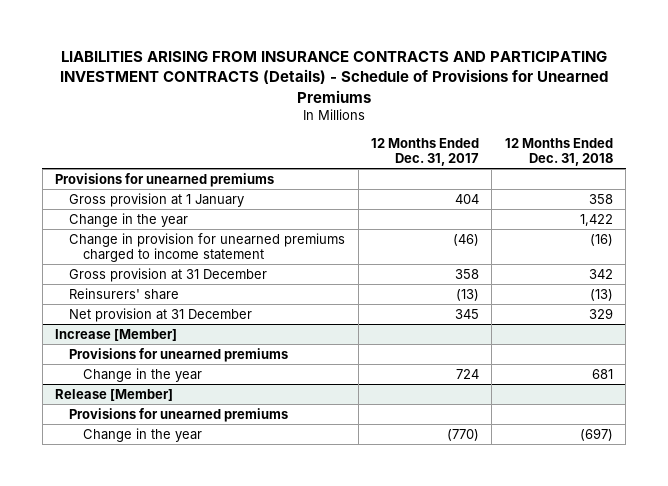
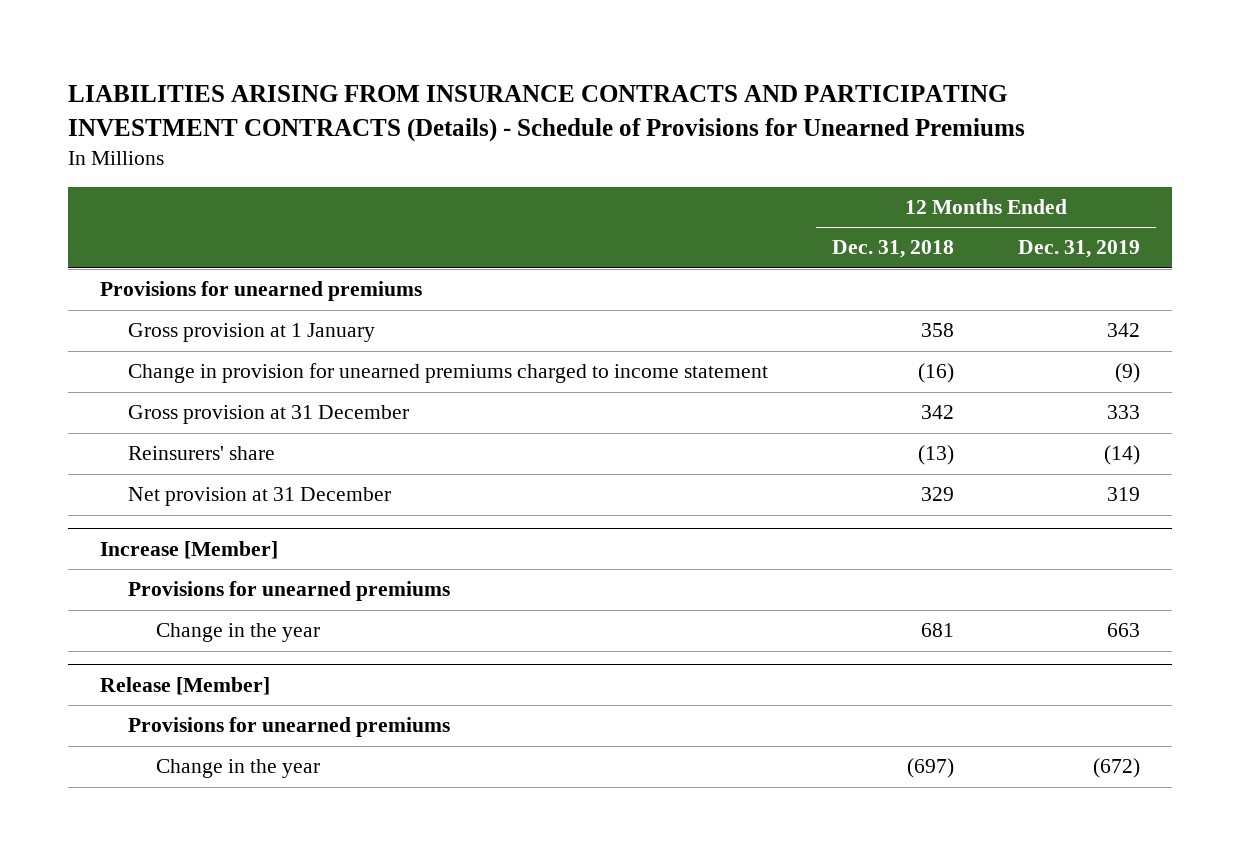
[371,137,480,167] 12 Months Ended Dec. 31, 2017 -> none
none -> [1017,240,1140,259] Dec. 31, 2019
[69,212,189,227] Change in the year -> none

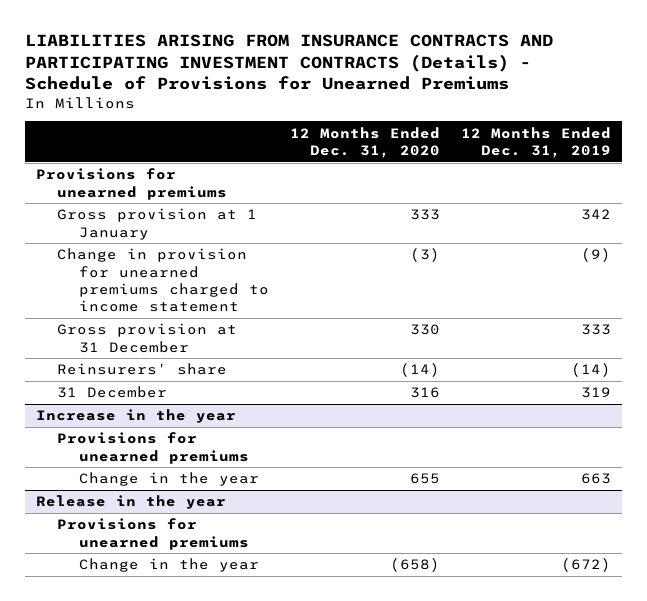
[831,240,954,259] Dec. 31, 2018 -> none
none -> [289,126,440,158] 12 Months Ended Dec. 31, 2020
[127,487,391,507] Net provision at 31 December -> [57,386,168,399] 31 December
[100,540,279,559] Increase [Member] -> [35,409,236,424] Increase in the year
[100,676,271,695] Release [Member] -> [35,495,226,510] Release in the year

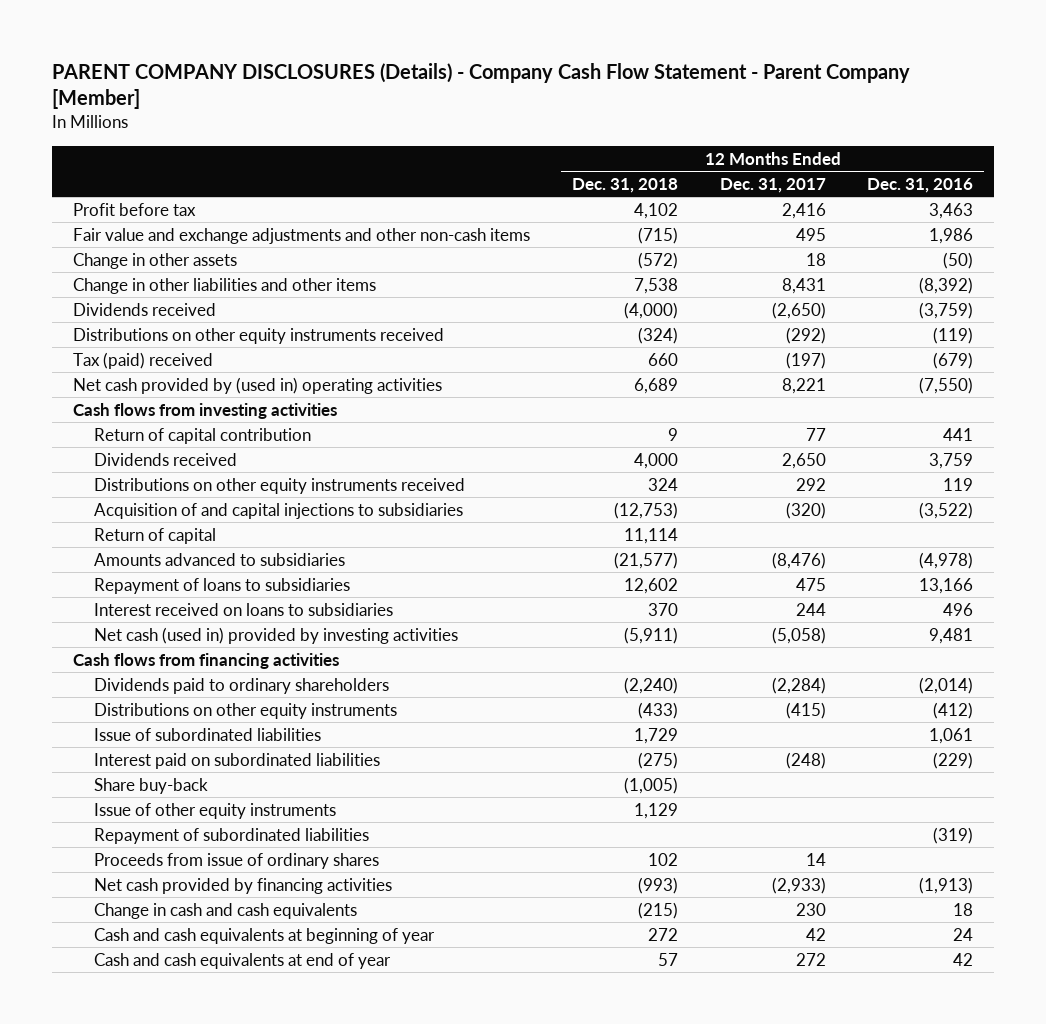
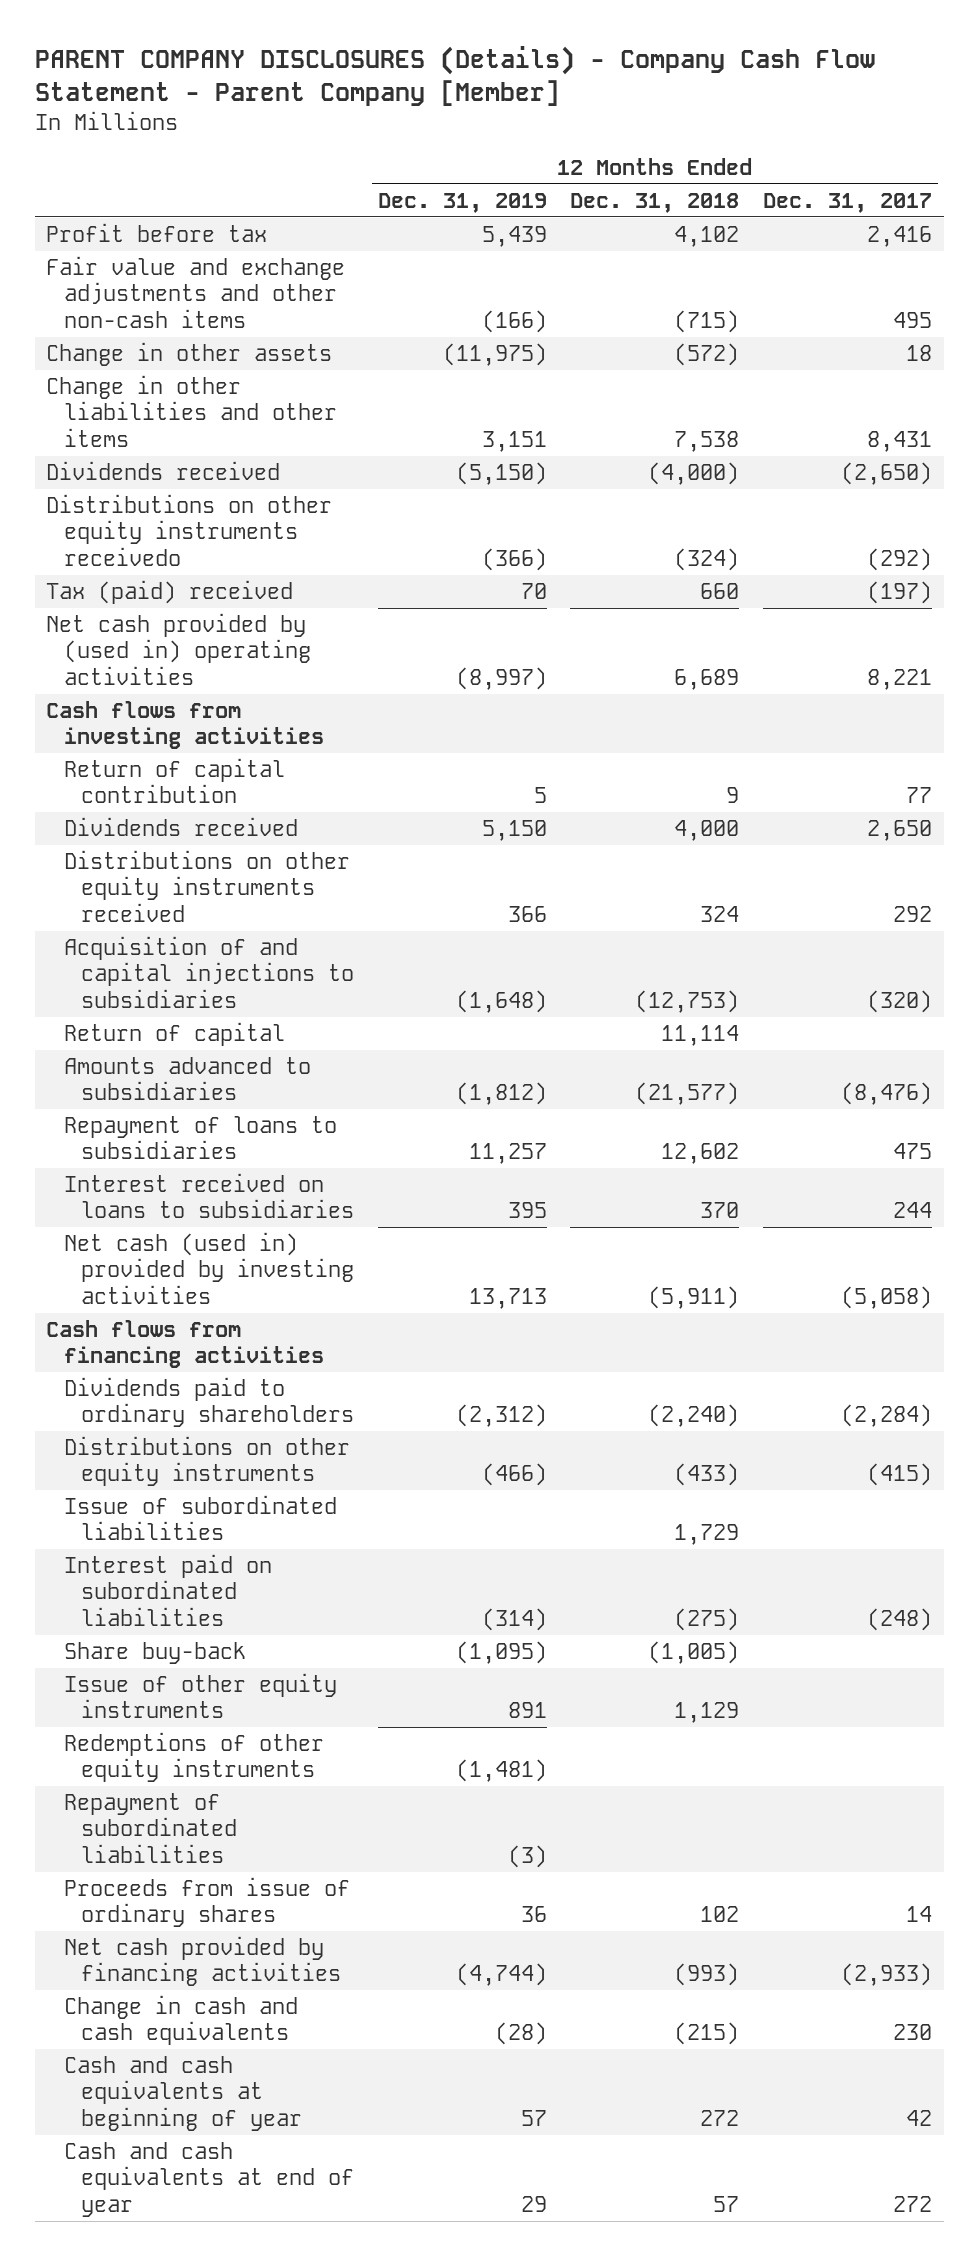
[867,177,974,193] Dec. 31, 2016 -> none
none -> [377,192,547,213] Dec. 31, 2019
[72,327,444,344] Distributions on other equity instruments received -> [46,493,333,566] Distributions on other equity instruments receivedº
none -> [63,1731,324,1783] Redemptions of other equity instruments

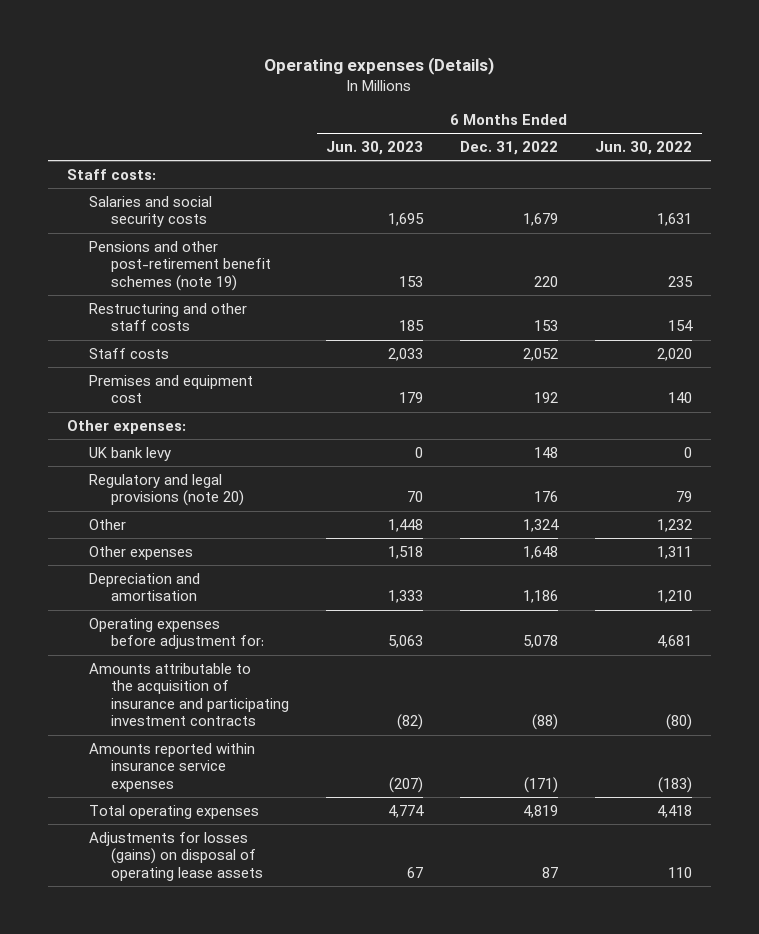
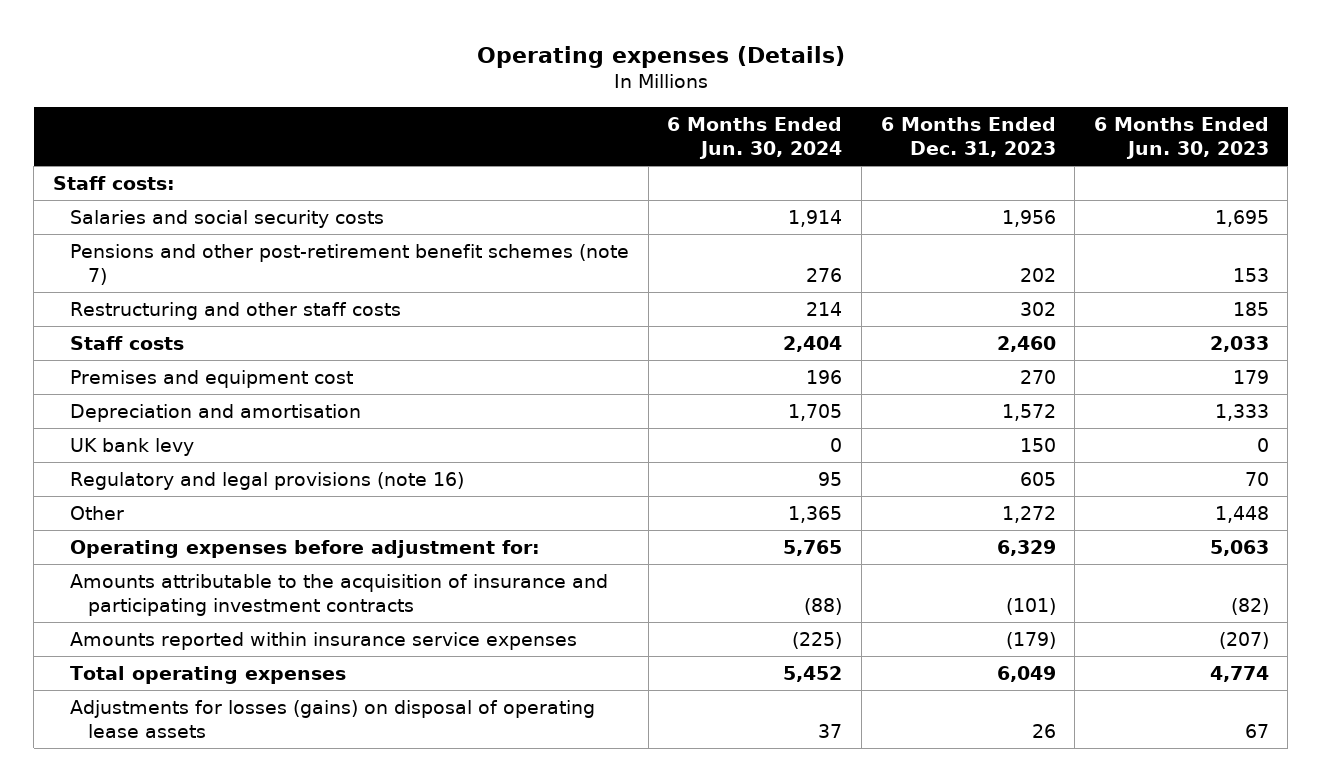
[460,141,559,156] Dec. 31, 2022 -> none
[595,141,693,156] Jun. 30, 2022 -> none
none -> [667,116,843,159] 6 Months Ended Jun. 30, 2024
none -> [880,116,1056,157] 6 Months Ended Dec. 31, 2023
[88,240,271,291] Pensions and other post-retirement benefit schemes (note 19) -> [70,243,630,286] Pensions and other post-retirement benefit schemes (note 7)
[66,419,186,434] Other expenses: -> none
[88,572,200,602] Depreciation and amortisation -> [70,403,362,422] Depreciation and amortisation
[88,473,244,507] Regulatory and legal provisions (note 20) -> [70,471,465,490] Regulatory and legal provisions (note 16)
[88,545,193,560] Other expenses -> none

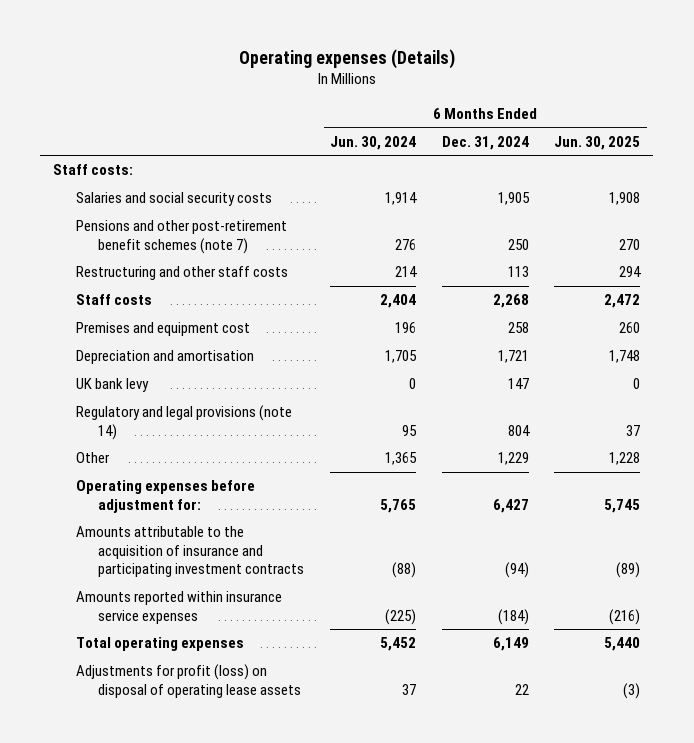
[880,116,1056,157] 6 Months Ended Dec. 31, 2023 -> none
[1093,116,1269,159] 6 Months Ended Jun. 30, 2023 -> none
none -> [441,135,529,150] Dec. 31, 2024
none -> [554,135,641,150] Jun. 30, 2025
[70,471,465,490] Regulatory and legal provisions (note 16) -> [75,405,292,440] Regulatory and legal provisions (note 14)
[70,699,596,739] Adjustments for losses (gains) on disposal of operating lease assets -> [75,664,302,698] Adjustments for profit (loss) on disposal of operating lease assets

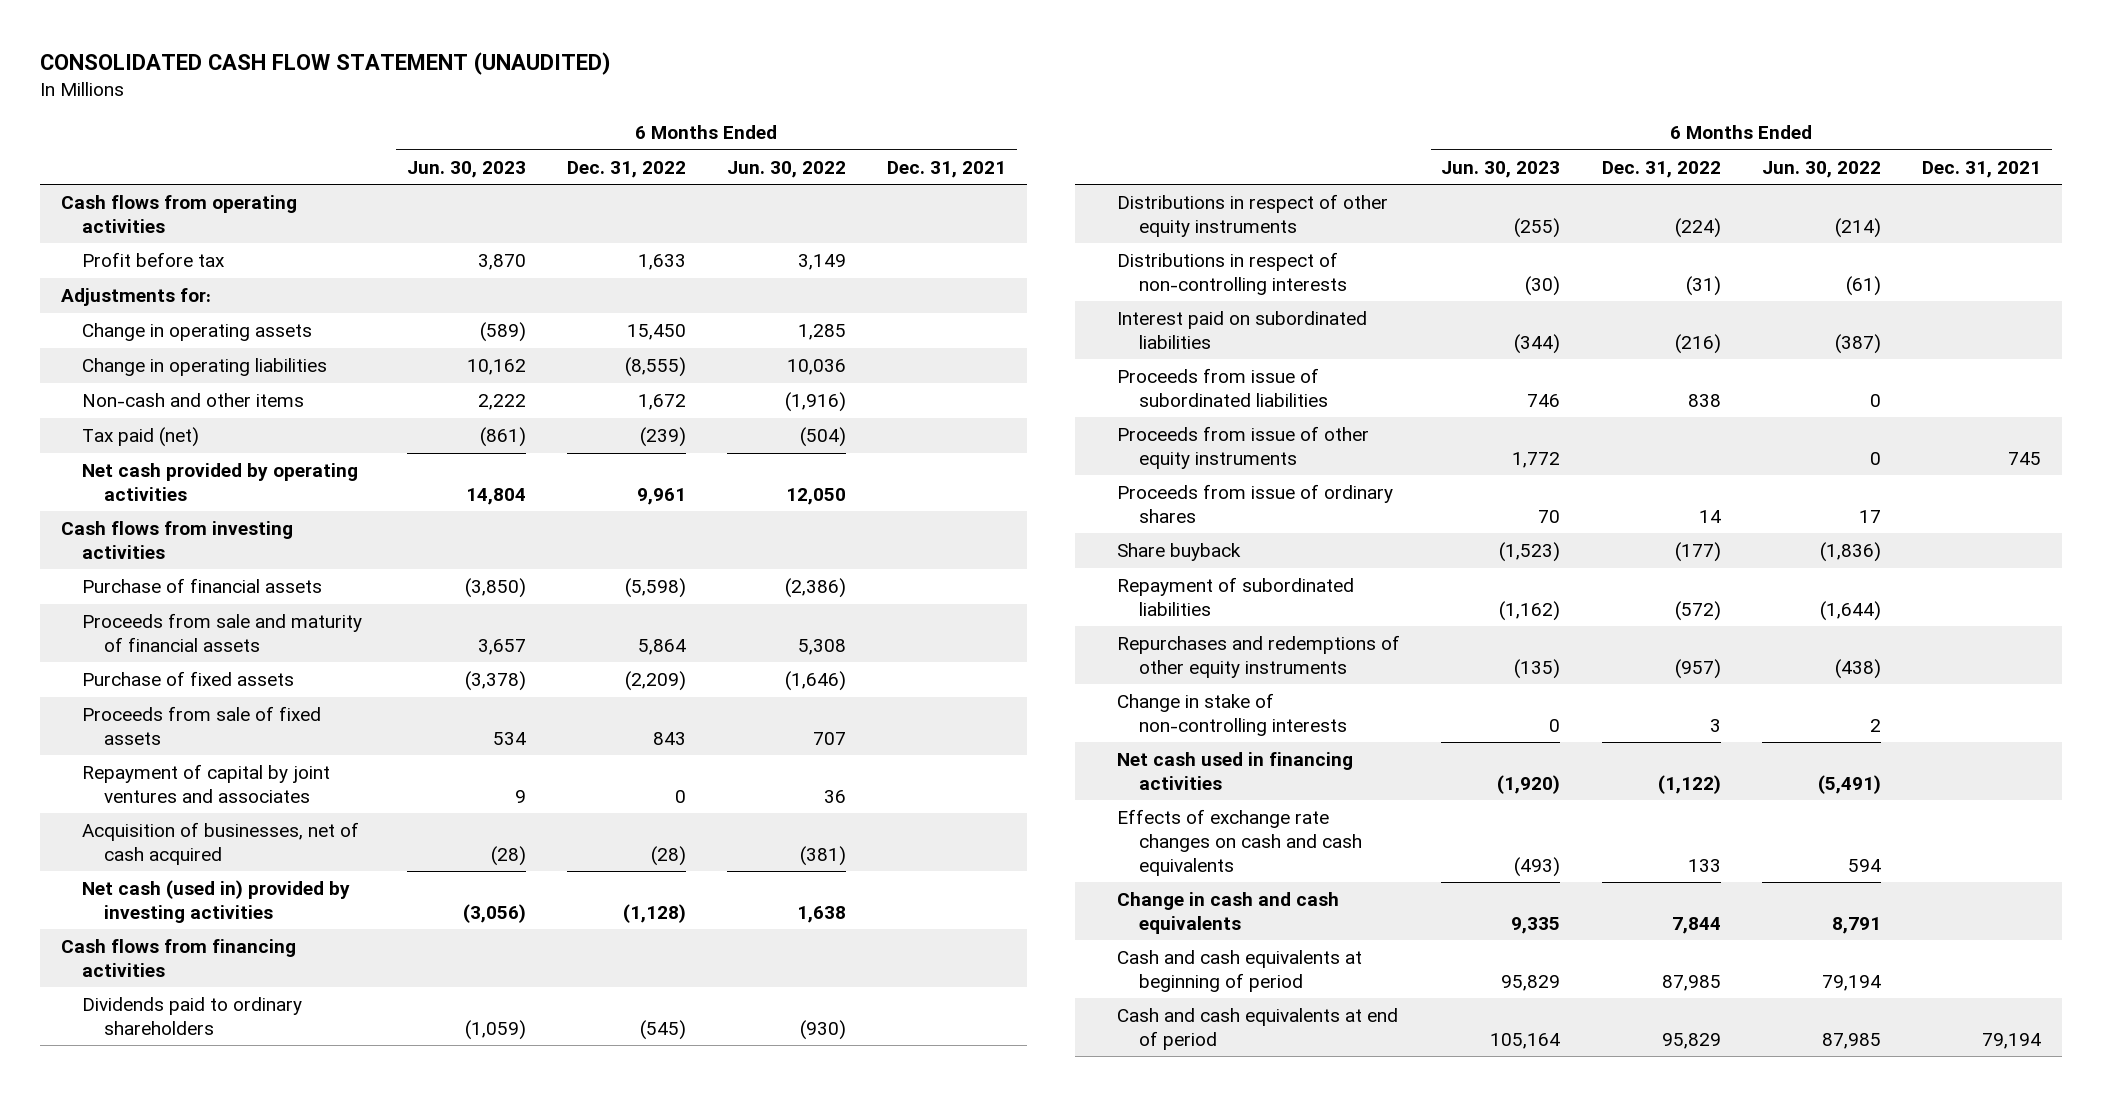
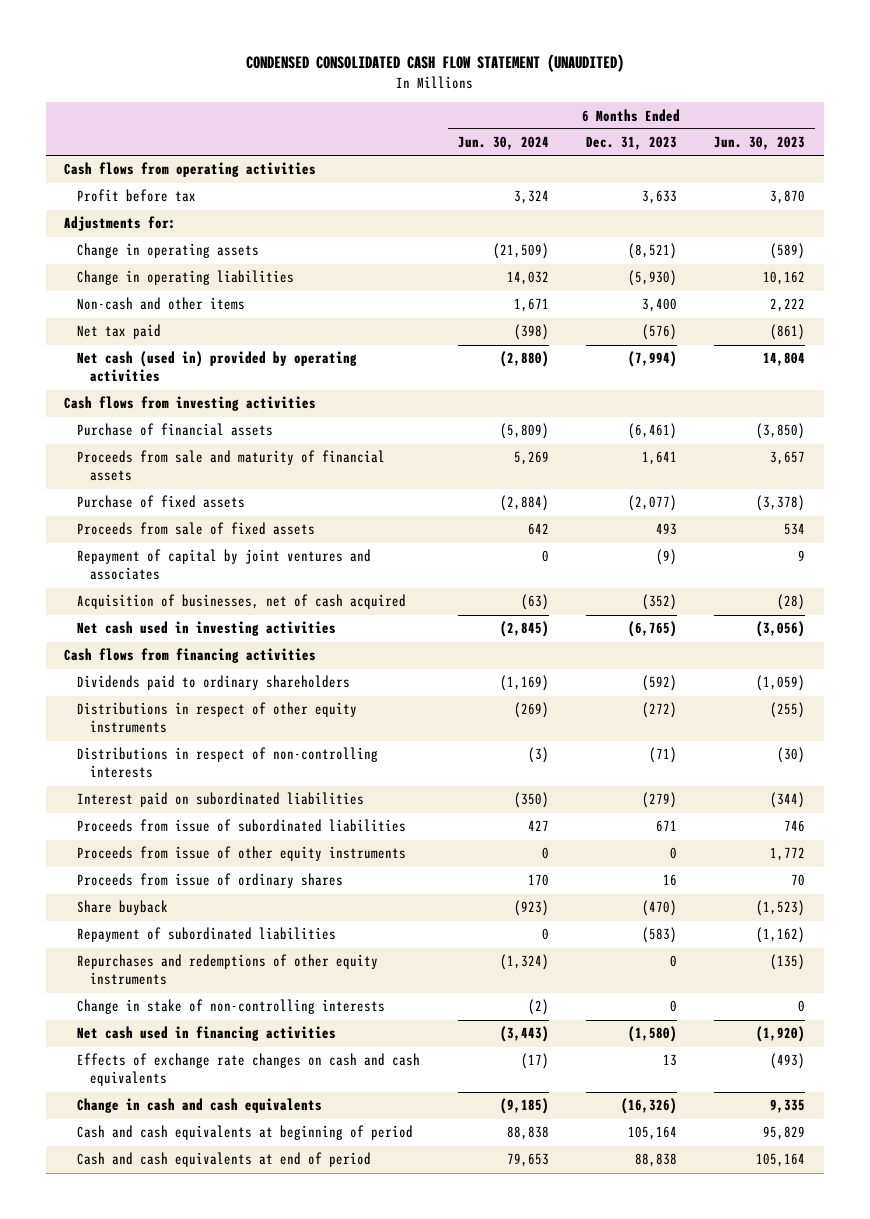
[40,52,612,76] CONSOLIDATED CASH FLOW STATEMENT (UNAUDITED) -> [245,54,624,73] CONDENSED CONSOLIDATED CASH FLOW STATEMENT (UNAUDITED)
[566,160,686,178] Dec. 31, 2022 -> none
[727,160,847,178] Jun. 30, 2022 -> none
[887,160,1007,178] Dec. 31, 2021 -> none
none -> [457,136,549,151] Jun. 30, 2024
none -> [585,136,677,151] Dec. 31, 2023
[82,427,200,448] Tax paid (net) -> [77,324,162,340] Net tax paid
[82,463,359,501] Net cash provided by operating activities -> [77,351,358,383] Net cash (used in) provided by operating activities
[82,880,351,923] Net cash (used in) provided by investing activities -> [77,621,337,637] Net cash used in investing activities

